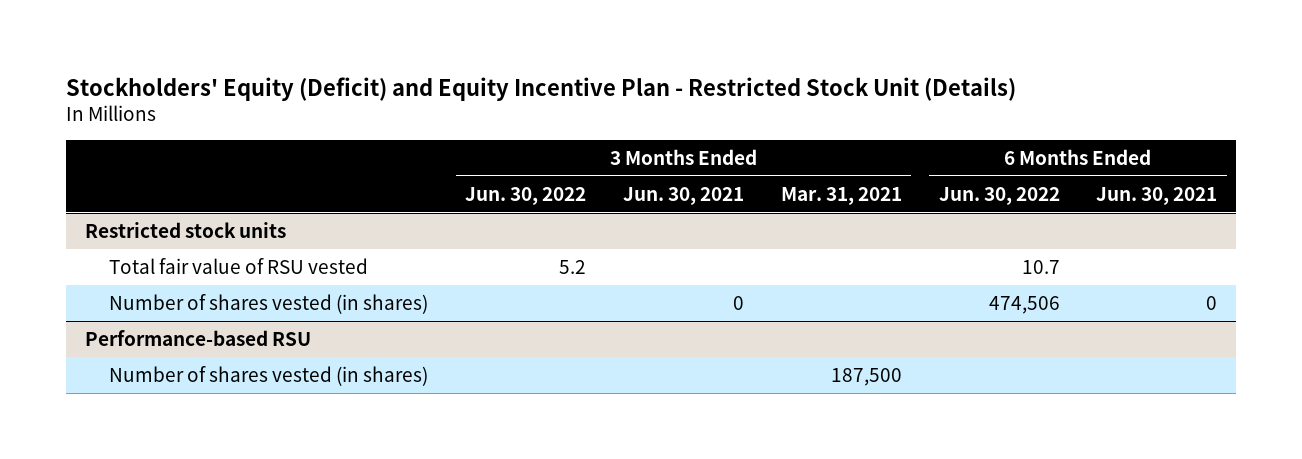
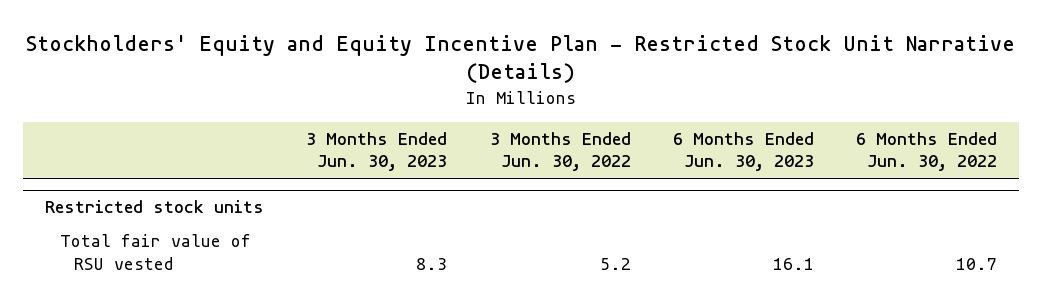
[66,76,1017,101] Stockholders' Equity (Deficit) and Equity Incentive Plan - Restricted Stock Unit (Details) -> [26,35,1016,84] Stockholders' Equity and Equity Incentive Plan - Restricted Stock Unit Narrative (Details)
[623,186,745,205] Jun. 30, 2021 -> none
[780,186,902,205] Mar. 31, 2021 -> none
[1096,186,1218,205] Jun. 30, 2021 -> none
none -> [306,132,448,172] 3 Months Ended Jun. 30, 2023
none -> [673,132,815,172] 6 Months Ended Jun. 30, 2023
[109,293,429,314] Number of shares vested (in shares) -> none
[84,329,311,346] Performance-based RSU -> none
[109,365,429,386] Number of shares vested (in shares) -> none

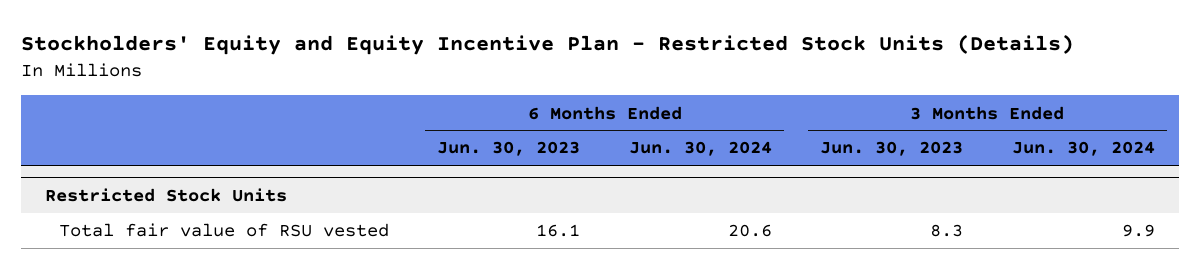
[26,35,1016,84] Stockholders' Equity and Equity Incentive Plan - Restricted Stock Unit Narrative (Details) -> [20,34,1074,56] Stockholders' Equity and Equity Incentive Plan - Restricted Stock Units (Details)
[489,132,631,172] 3 Months Ended Jun. 30, 2022 -> none
[856,132,998,172] 6 Months Ended Jun. 30, 2022 -> none
none -> [628,141,772,157] Jun. 30, 2024
none -> [1011,141,1155,157] Jun. 30, 2024
[44,200,264,214] Restricted stock units -> [44,187,287,202] Restricted Stock Units

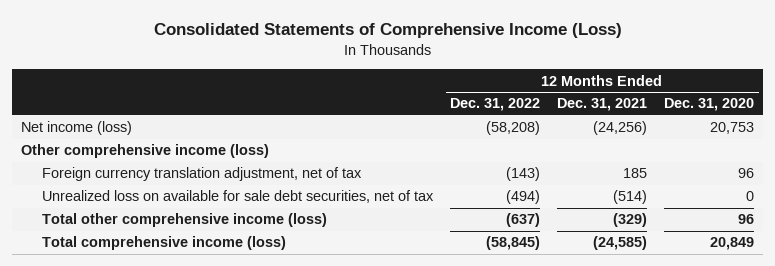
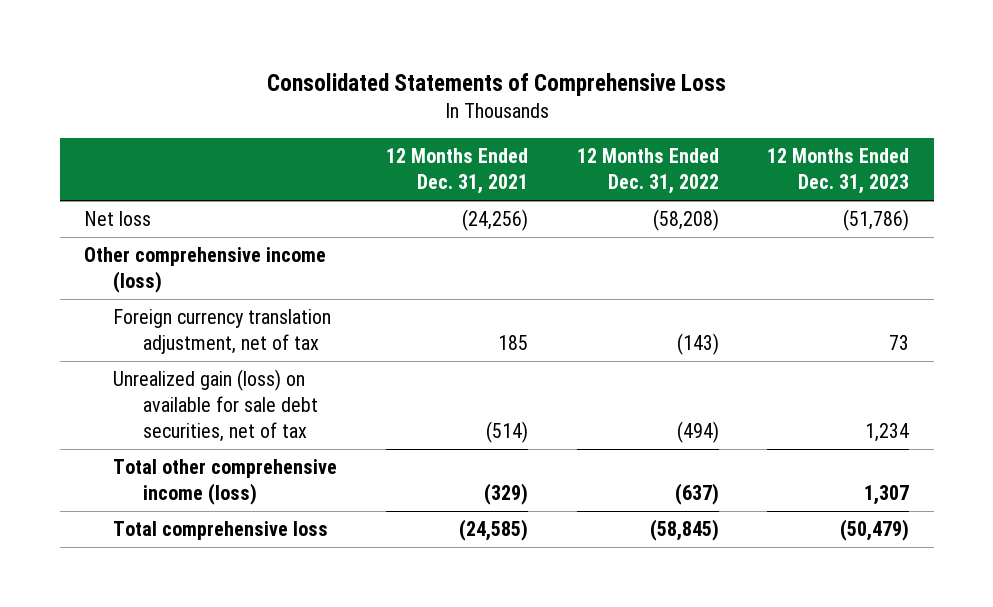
[153,22,622,38] Consolidated Statements of Comprehensive Income (Loss) -> [266,72,726,96] Consolidated Statements of Comprehensive Loss
[664,98,755,112] Dec. 31, 2020 -> none
none -> [767,148,910,195] 12 Months Ended Dec. 31, 2023
[20,121,132,136] Net income (loss) -> [83,211,151,227] Net loss
[41,190,434,204] Unrealized loss on available for sale debt securities, net of tax -> [113,369,318,443] Unrealized gain (loss) on available for sale debt securities, net of tax
[41,236,286,251] Total comprehensive income (loss) -> [113,521,329,541] Total comprehensive loss

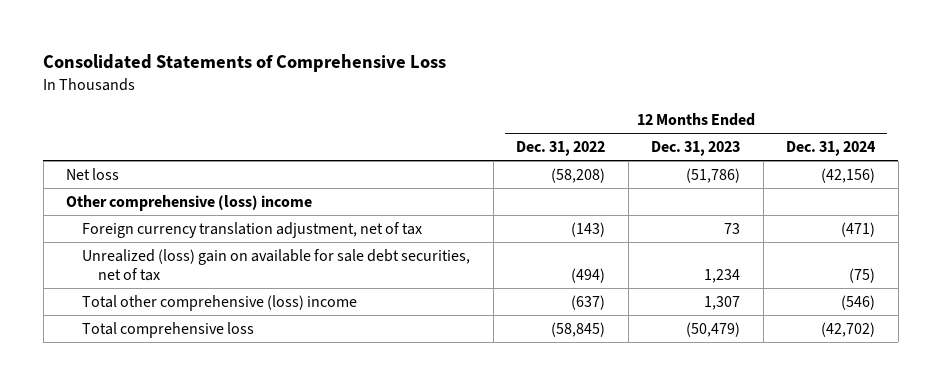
[386,148,529,195] 12 Months Ended Dec. 31, 2021 -> none
none -> [786,140,877,156] Dec. 31, 2024
[83,247,326,294] Other comprehensive income (loss) -> [66,194,313,211] Other comprehensive (loss) income
[113,369,318,443] Unrealized gain (loss) on available for sale debt securities, net of tax -> [82,248,471,281] Unrealized (loss) gain on available for sale debt securities, net of tax
[113,459,338,506] Total other comprehensive income (loss) -> [82,294,358,311] Total other comprehensive (loss) income

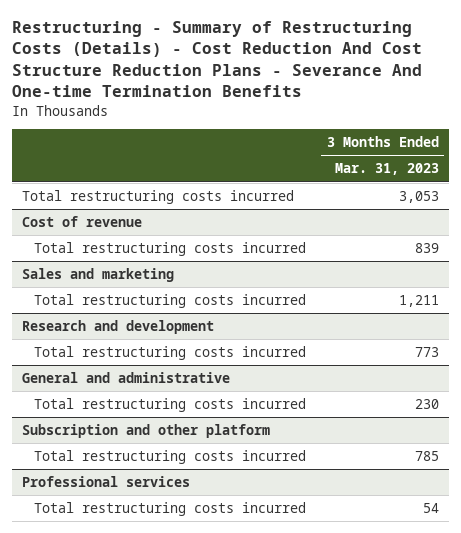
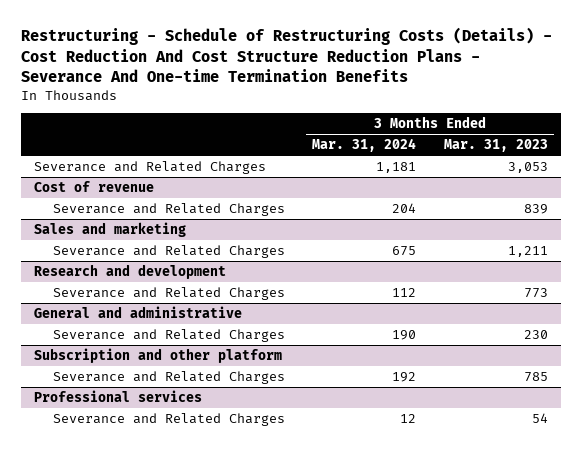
[11,20,422,97] Restructuring - Summary of Restructuring Costs (Details) - Cost Reduction And Cost Structure Reduction Plans - Severance And One-time Termination Benefits -> [20,27,552,83] Restructuring - Schedule of Restructuring Costs (Details) - Cost Reduction And Cost Structure Reduction Plans - Severance And One-time Termination Benefits
none -> [312,138,417,153] Mar. 31, 2024
[22,190,295,205] Total restructuring costs incurred -> [34,161,267,175] Severance and Related Charges
[33,242,306,257] Total restructuring costs incurred -> [53,203,286,217] Severance and Related Charges
[33,294,306,309] Total restructuring costs incurred -> [53,245,286,259] Severance and Related Charges
[33,346,306,361] Total restructuring costs incurred -> [53,287,286,301] Severance and Related Charges
[33,398,306,413] Total restructuring costs incurred -> [53,329,286,343] Severance and Related Charges
[33,450,306,465] Total restructuring costs incurred -> [53,371,286,385] Severance and Related Charges
[33,502,306,517] Total restructuring costs incurred -> [53,413,286,427] Severance and Related Charges

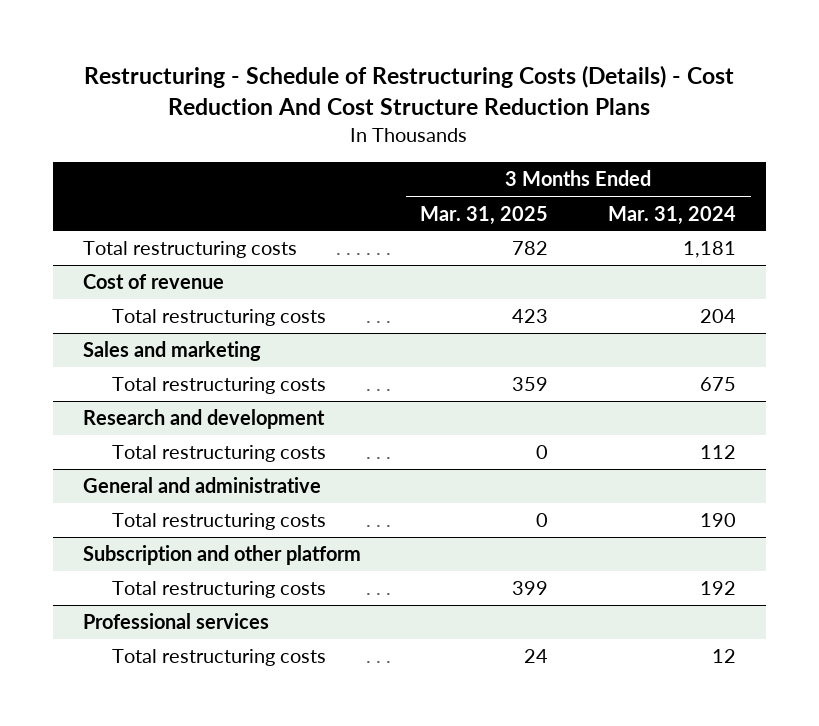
[20,27,552,83] Restructuring - Schedule of Restructuring Costs (Details) - Cost Reduction And Cost Structure Reduction Plans - Severance And One-time Termination Benefits -> [84,64,735,116] Restructuring - Schedule of Restructuring Costs (Details) - Cost Reduction And Cost Structure Reduction Plans
[443,139,548,153] Mar. 31, 2023 -> none
none -> [420,205,549,225] Mar. 31, 2025
[34,161,267,175] Severance and Related Charges -> [82,241,297,259] Total restructuring costs
[53,203,286,217] Severance and Related Charges -> [112,309,327,327] Total restructuring costs
[53,245,286,259] Severance and Related Charges -> [112,377,327,395] Total restructuring costs
[53,287,286,301] Severance and Related Charges -> [112,445,327,463] Total restructuring costs
[53,329,286,343] Severance and Related Charges -> [112,513,327,531] Total restructuring costs
[53,371,286,385] Severance and Related Charges -> [112,581,327,599] Total restructuring costs
[53,413,286,427] Severance and Related Charges -> [112,649,327,667] Total restructuring costs

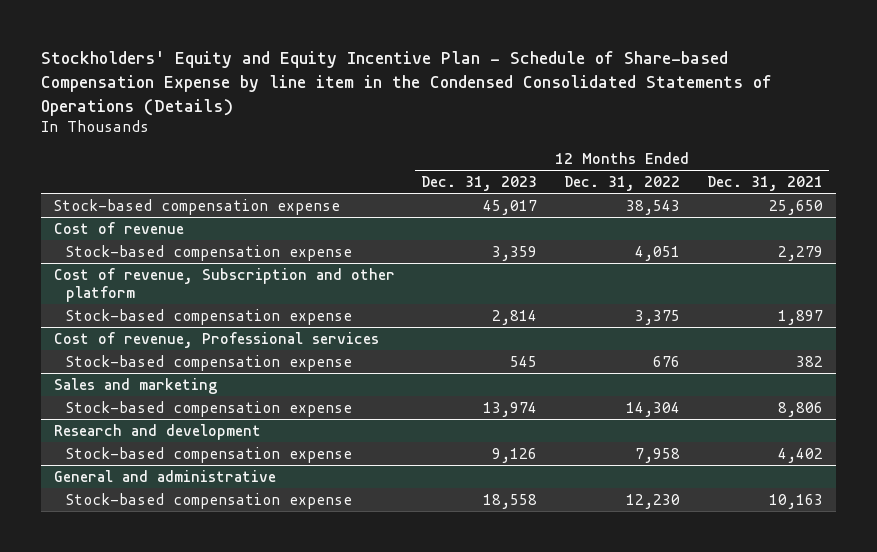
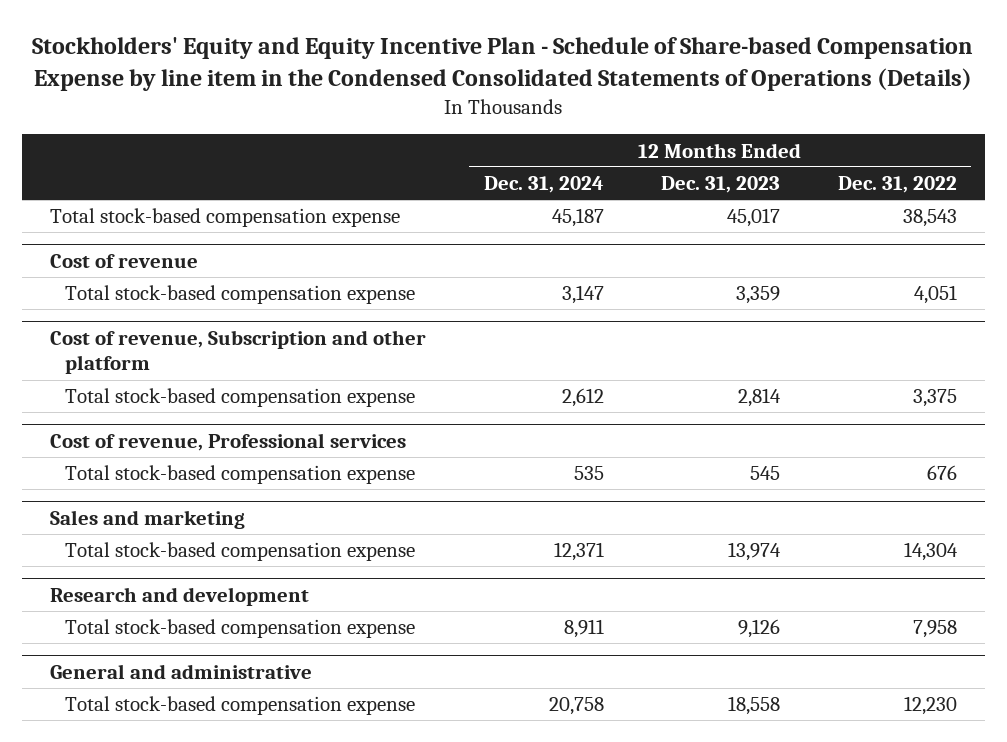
[706,176,823,192] Dec. 31, 2021 -> none
none -> [483,176,604,194] Dec. 31, 2024
[53,198,340,215] Stock-based compensation expense -> [50,208,401,228] Total stock-based compensation expense
[65,244,352,261] Stock-based compensation expense -> [65,285,416,305] Total stock-based compensation expense
[65,308,352,325] Stock-based compensation expense -> [65,388,416,408] Total stock-based compensation expense
[65,354,352,371] Stock-based compensation expense -> [65,465,416,485] Total stock-based compensation expense
[65,400,352,417] Stock-based compensation expense -> [65,542,416,562] Total stock-based compensation expense
[65,446,352,463] Stock-based compensation expense -> [65,619,416,639] Total stock-based compensation expense
[65,492,352,509] Stock-based compensation expense -> [65,696,416,716] Total stock-based compensation expense

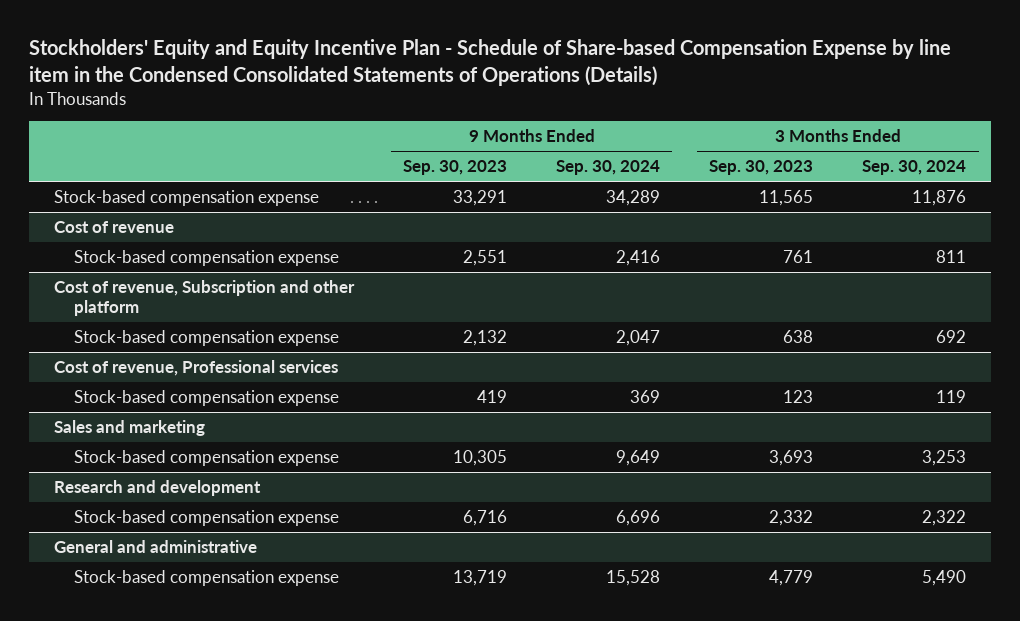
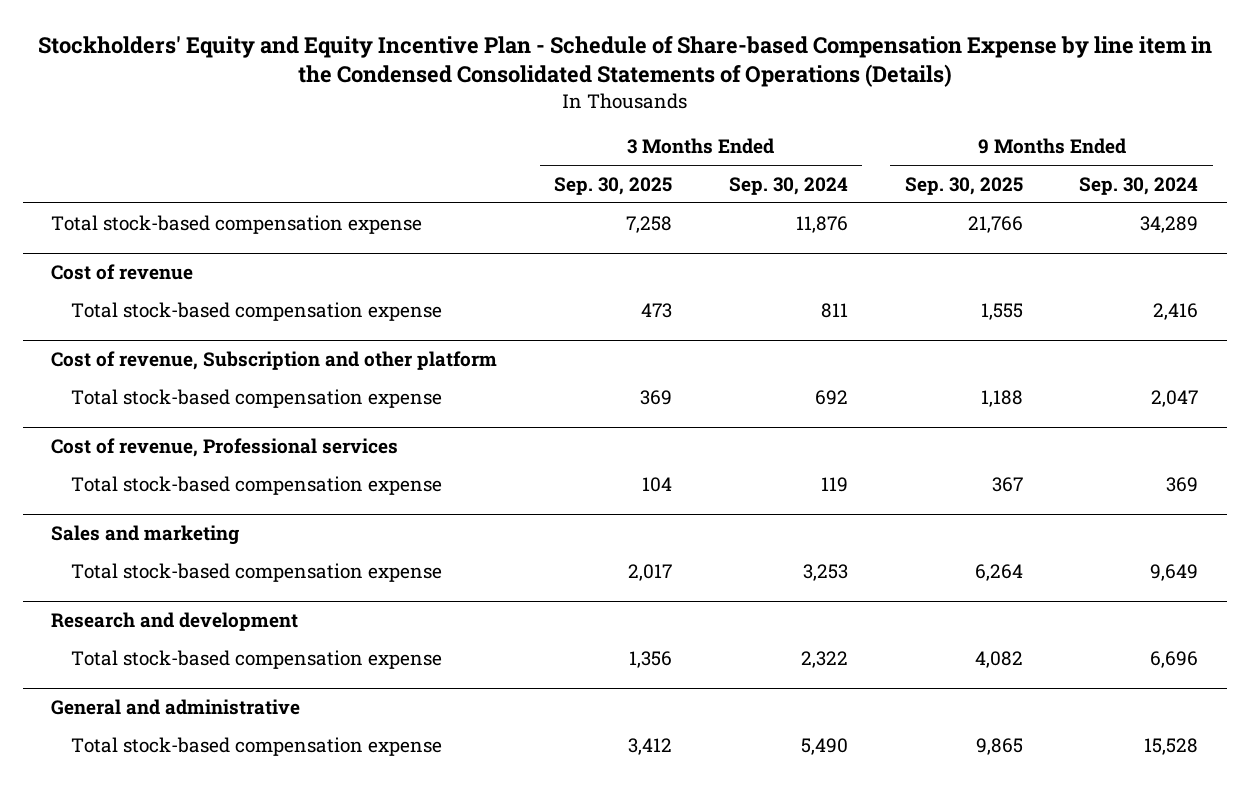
[402,160,507,176] Sep. 30, 2023 -> none
[709,160,814,176] Sep. 30, 2023 -> none
none -> [554,177,673,196] Sep. 30, 2025
none -> [904,177,1023,196] Sep. 30, 2025
[53,190,319,207] Stock-based compensation expense -> [51,214,423,234] Total stock-based compensation expense
[73,250,339,267] Stock-based compensation expense -> [70,301,442,321] Total stock-based compensation expense
[73,330,339,347] Stock-based compensation expense -> [70,388,442,408] Total stock-based compensation expense
[73,390,339,407] Stock-based compensation expense -> [70,475,442,495] Total stock-based compensation expense
[73,450,339,467] Stock-based compensation expense -> [70,562,442,582] Total stock-based compensation expense
[73,510,339,527] Stock-based compensation expense -> [70,649,442,669] Total stock-based compensation expense
[73,570,339,587] Stock-based compensation expense -> [70,736,442,756] Total stock-based compensation expense

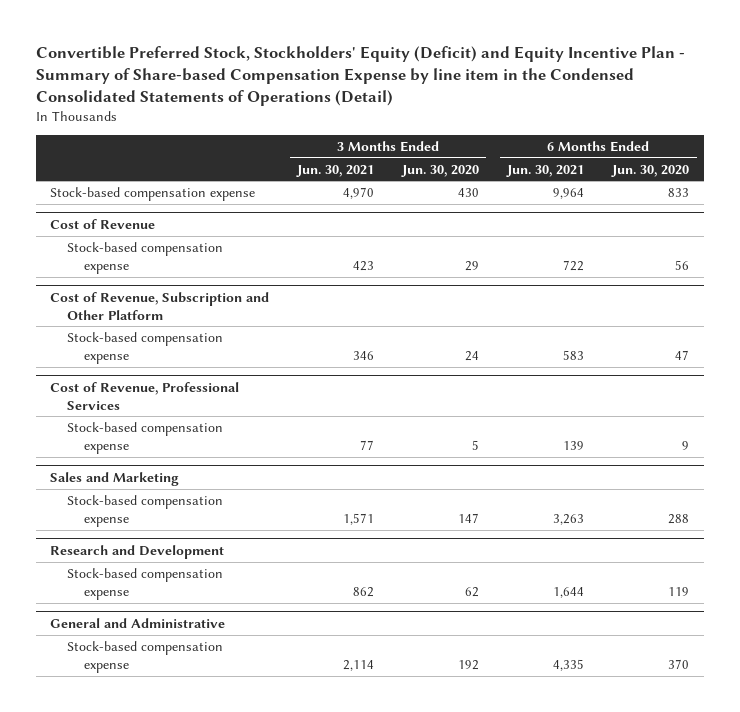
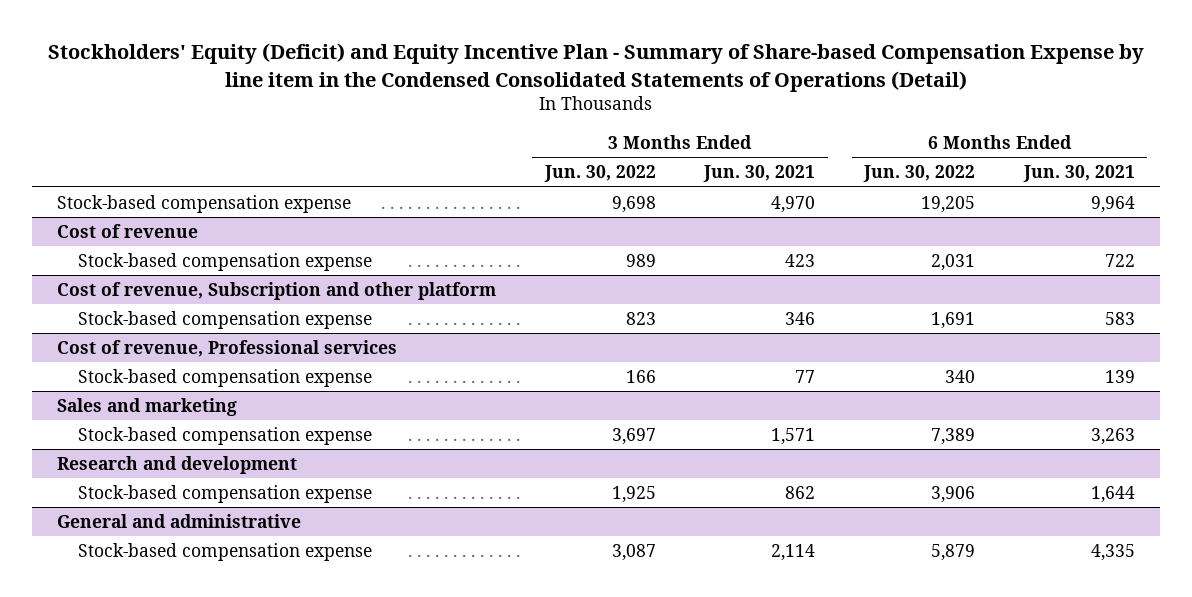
[36,46,686,107] Convertible Preferred Stock, Stockholders' Equity (Deficit) and Equity Incentive Plan - Summary of Share-based Compensation Expense by line item in the Condensed Consolidated Statements of Operations (Detail) -> [47,43,1144,92] Stockholders' Equity (Deficit) and Equity Incentive Plan - Summary of Share-based Compensation Expense by line item in the Condensed Consolidated Statements of Operations (Detail)
[401,164,480,177] Jun. 30, 2020 -> none
[611,164,690,177] Jun. 30, 2020 -> none
none -> [543,165,656,183] Jun. 30, 2022
none -> [863,165,976,183] Jun. 30, 2022
[50,218,156,229] Cost of Revenue -> [56,224,198,239] Cost of revenue
[50,291,270,320] Cost of Revenue, Subscription and Other Platform -> [56,282,496,301] Cost of revenue, Subscription and other platform
[50,381,240,410] Cost of Revenue, Professional Services -> [56,340,397,358] Cost of revenue, Professional services
[50,471,180,486] Sales and Marketing -> [56,398,237,417] Sales and marketing
[50,544,225,559] Research and Development -> [56,456,297,475] Research and development
[50,617,226,628] General and Administrative -> [56,514,301,529] General and administrative

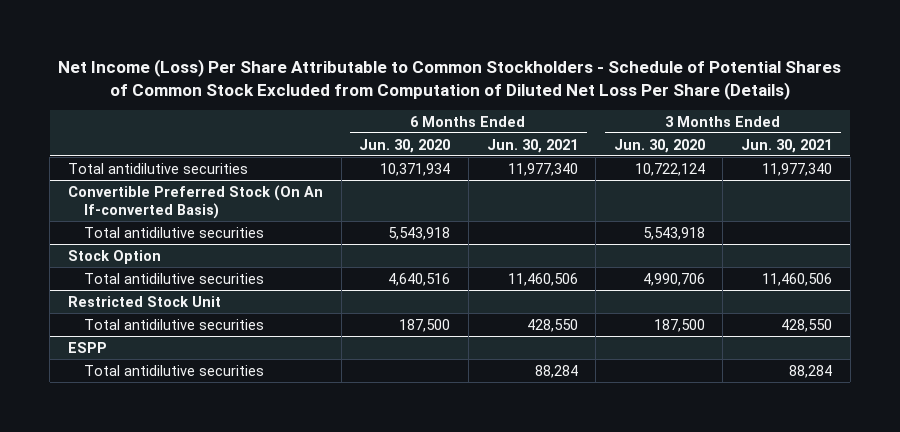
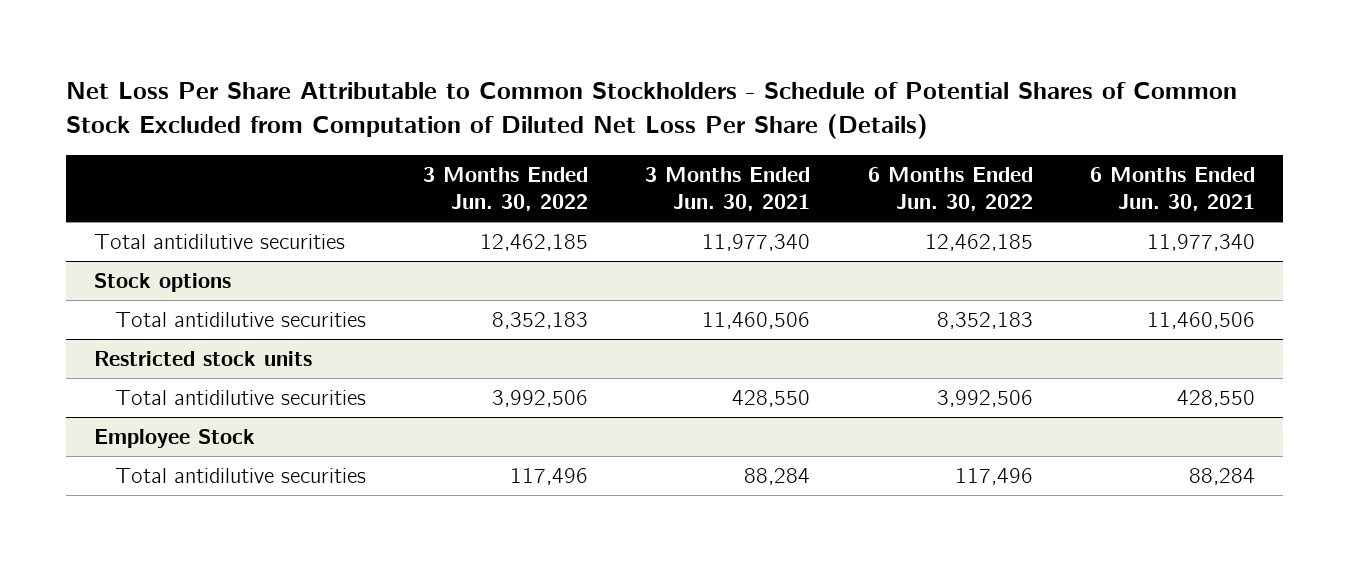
[58,58,842,100] Net Income (Loss) Per Share Attributable to Common Stockholders - Schedule of Potential Shares of Common Stock Excluded from Computation of Diluted Net Loss Per Share (Details) -> [65,82,1237,140] Net Loss Per Share Attributable to Common Stockholders - Schedule of Potential Shares of Common Stock Excluded from Computation of Diluted Net Loss Per Share (Details)
[359,138,451,153] Jun. 30, 2020 -> none
[613,138,705,153] Jun. 30, 2020 -> none
none -> [423,166,589,212] 3 Months Ended Jun. 30, 2022
none -> [867,166,1033,212] 6 Months Ended Jun. 30, 2022
[67,184,323,219] Convertible Preferred Stock (On An If-converted Basis) -> none
[84,226,265,238] Total antidilutive securities -> none
[67,249,161,264] Stock Option -> [94,272,232,292] Stock options
[67,295,221,307] Restricted Stock Unit -> [94,350,313,366] Restricted stock units
[67,341,107,353] ESPP -> [94,428,256,448] Employee Stock

